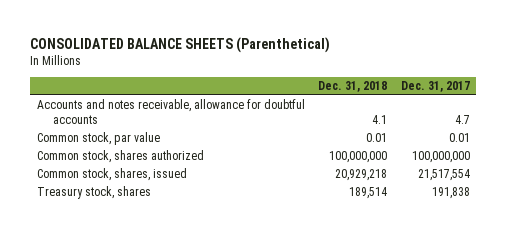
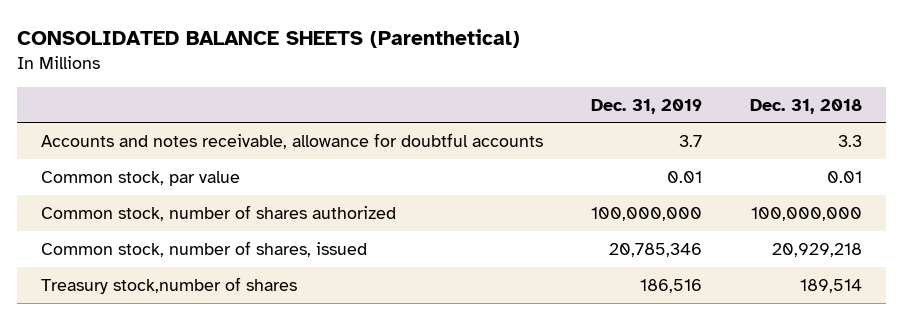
[400,81,470,93] Dec. 31, 2017 -> none
none -> [591,98,703,114] Dec. 31, 2019
[372,114,388,124] 4.1 -> [838,134,863,147] 3.3
[36,150,204,164] Common stock, shares authorized -> [40,204,396,221] Common stock, number of shares authorized
[36,168,187,182] Common stock, shares, issued -> [40,240,367,257] Common stock, number of shares, issued
[36,186,151,200] Treasury stock, shares -> [40,276,297,294] Treasury stock,number of shares

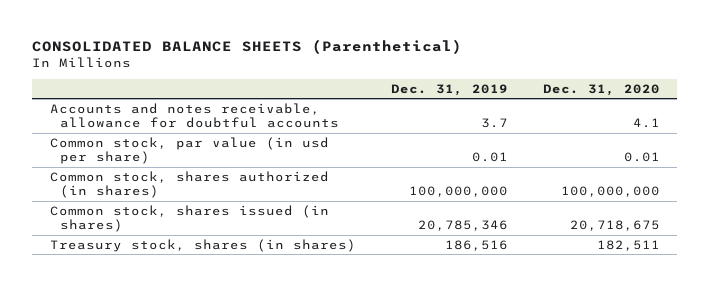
[750,98,863,114] Dec. 31, 2018 -> none
none -> [542,83,660,96] Dec. 31, 2020
[40,170,240,186] Common stock, par value -> [49,136,329,165] Common stock, par value (in usd per share)
[40,204,396,221] Common stock, number of shares authorized -> [49,170,329,199] Common stock, shares authorized (in shares)
[40,240,367,257] Common stock, number of shares, issued -> [49,204,329,233] Common stock, shares issued (in shares)
[40,276,297,294] Treasury stock,number of shares -> [49,238,356,252] Treasury stock, shares (in shares)

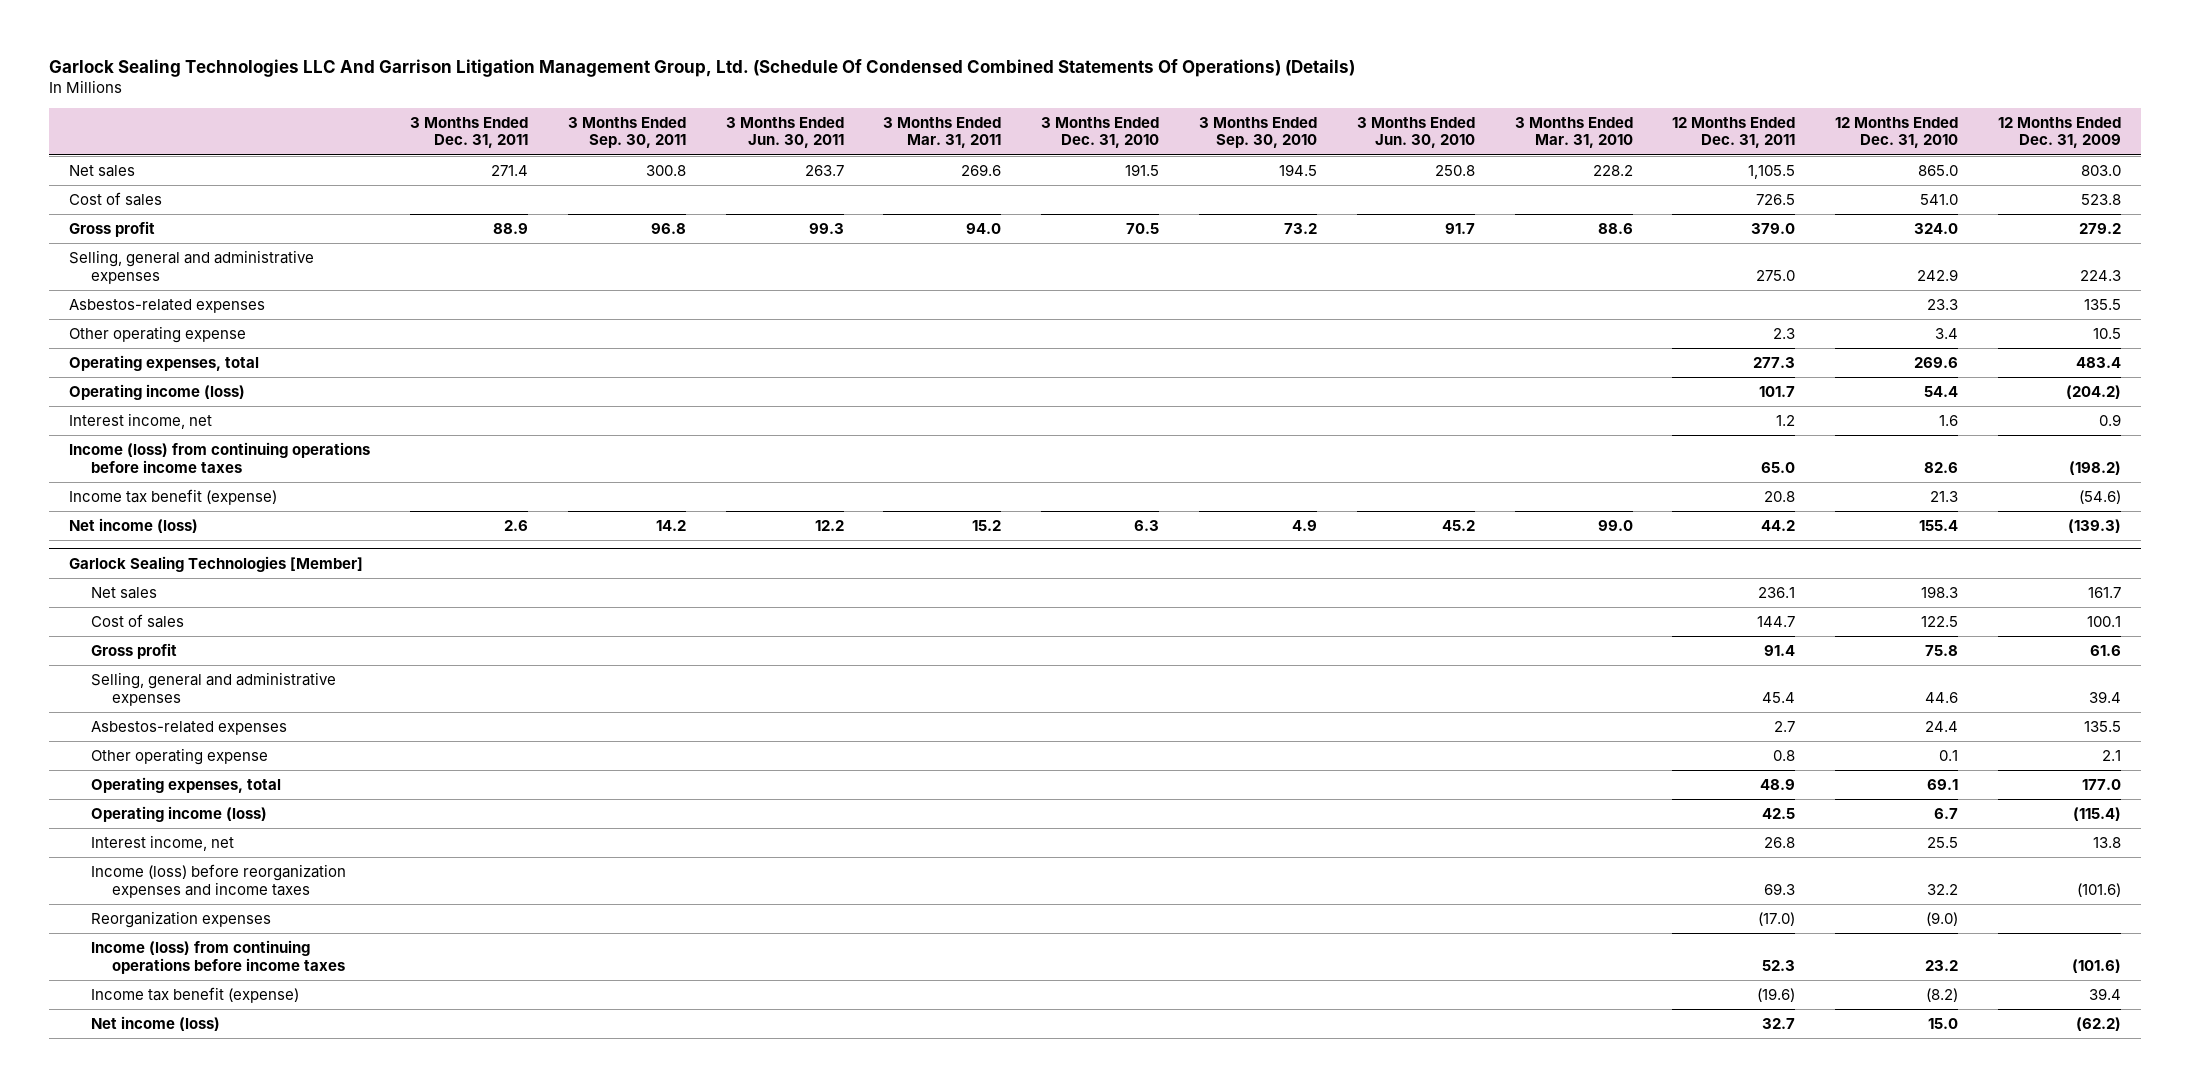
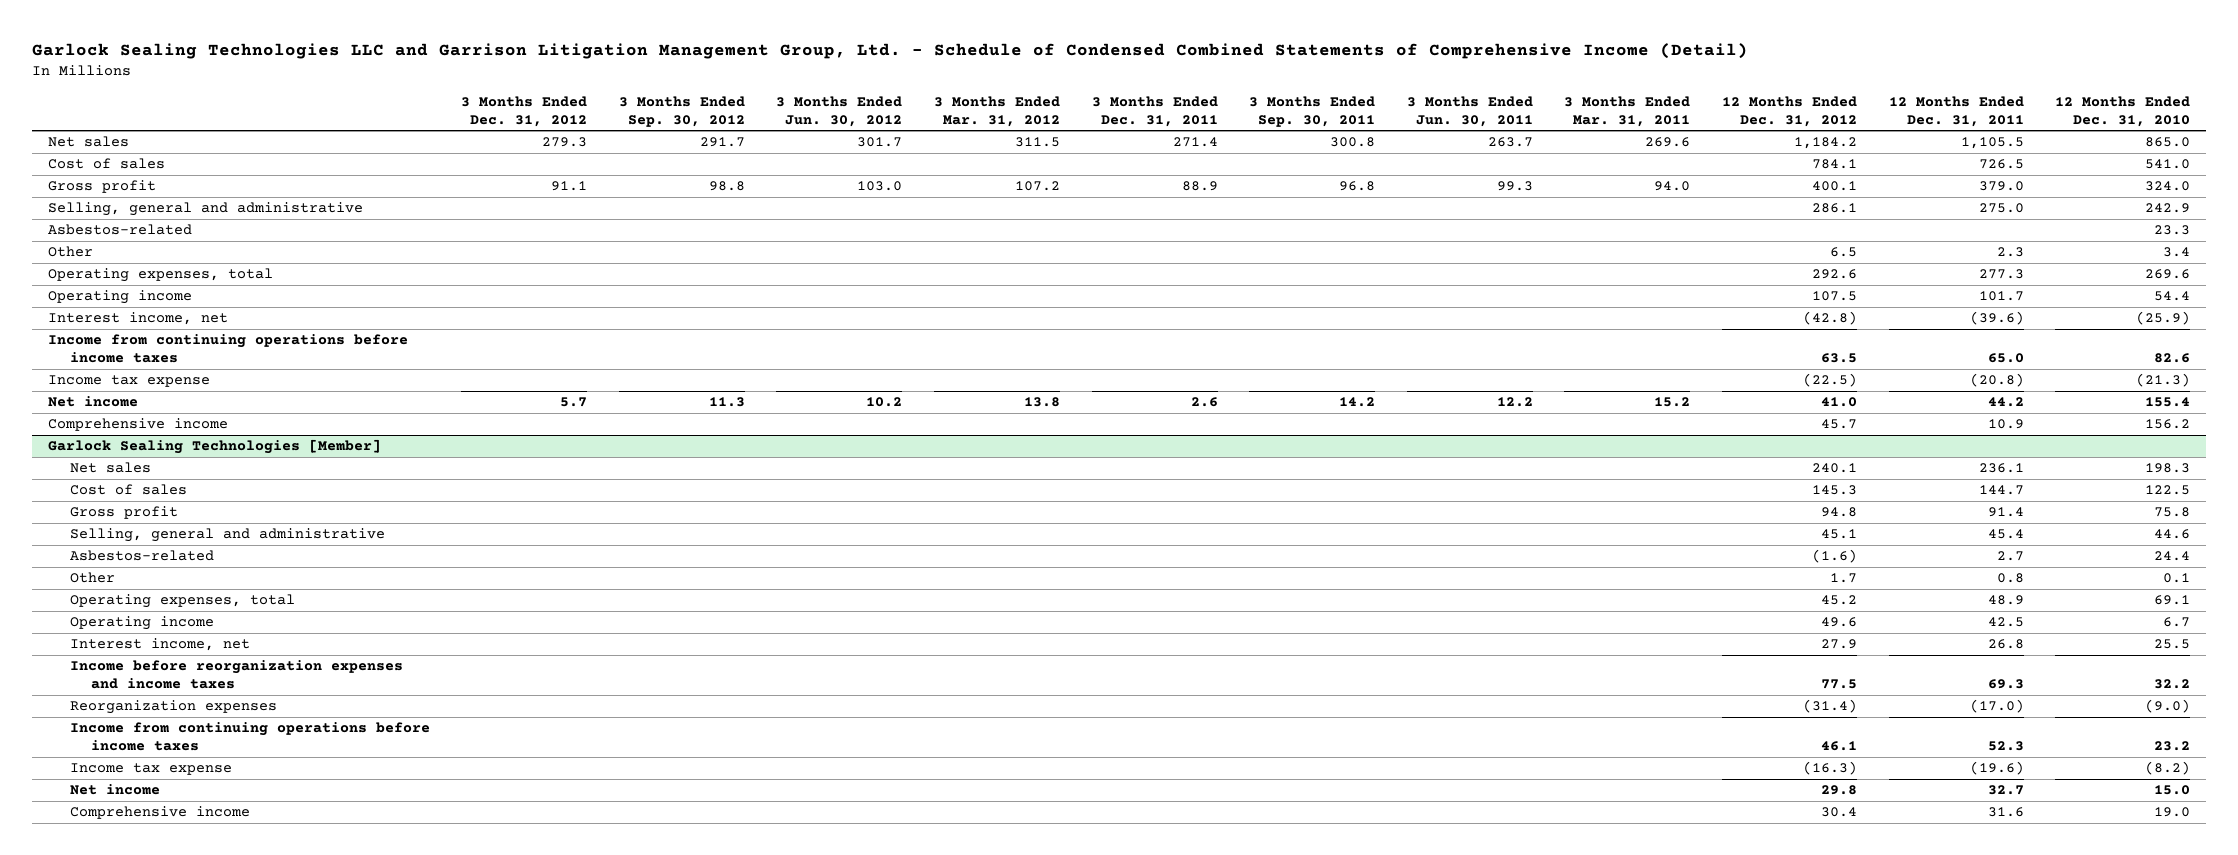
[49,58,1356,77] Garlock Sealing Technologies LLC And Garrison Litigation Management Group, Ltd. (Schedule Of Condensed Combined Statements Of Operations) (Details) -> [31,43,1748,60] Garlock Sealing Technologies LLC and Garrison Litigation Management Group, Ltd. - Schedule of Condensed Combined Statements of Comprehensive Income (Detail)
[1041,116,1160,149] 3 Months Ended Dec. 31, 2010 -> none
[1198,116,1317,149] 3 Months Ended Sep. 30, 2010 -> none
[1356,116,1475,149] 3 Months Ended Jun. 30, 2010 -> none
[1514,116,1633,149] 3 Months Ended Mar. 31, 2010 -> none
[1997,116,2121,149] 12 Months Ended Dec. 31, 2009 -> none
none -> [461,95,588,127] 3 Months Ended Dec. 31, 2012
none -> [618,95,745,127] 3 Months Ended Sep. 30, 2012
none -> [776,95,903,127] 3 Months Ended Jun. 30, 2012
none -> [933,95,1060,127] 3 Months Ended Mar. 31, 2012
none -> [1721,95,1857,127] 12 Months Ended Dec. 31, 2012
[69,250,315,284] Selling, general and administrative expenses -> [47,202,363,217] Selling, general and administrative
[69,299,266,314] Asbestos-related expenses -> [47,224,192,236] Asbestos-related
[69,326,247,344] Other operating expense -> [47,246,93,258] Other
[69,384,246,401] Operating income (loss) -> [47,290,192,305] Operating income
[1776,415,1796,427] 1.2 -> [1969,311,2024,326] (39.6)
[1939,415,1959,427] 1.6 -> [2136,311,2191,326] (25.9)
[69,442,371,473] Income (loss) from continuing operations before income taxes -> [47,334,408,364] Income from continuing operations before income taxes
[69,489,278,506] Income tax benefit (expense) -> [47,375,210,388] Income tax expense
[1764,491,1796,503] 20.8 -> [1969,373,2024,388] (20.8)
[1930,491,1959,503] 21.3 -> [2136,373,2191,388] (21.3)
[69,518,199,534] Net income (loss) -> [47,396,138,408] Net income
none -> [47,418,228,432] Comprehensive income
[90,672,336,706] Selling, general and administrative expenses -> [69,528,385,543] Selling, general and administrative
[90,721,287,736] Asbestos-related expenses -> [69,550,214,562] Asbestos-related
[90,748,268,766] Other operating expense -> [69,572,115,584] Other
[90,806,267,823] Operating income (loss) -> [69,616,214,631] Operating income
[90,864,346,898] Income (loss) before reorganization expenses and income taxes -> [69,660,403,690] Income before reorganization expenses and income taxes
[90,940,346,974] Income (loss) from continuing operations before income taxes -> [69,722,430,752] Income from continuing operations before income taxes
[90,987,299,1004] Income tax benefit (expense) -> [69,763,232,776] Income tax expense
[90,1016,220,1032] Net income (loss) -> [69,784,160,796] Net income
none -> [69,806,250,820] Comprehensive income

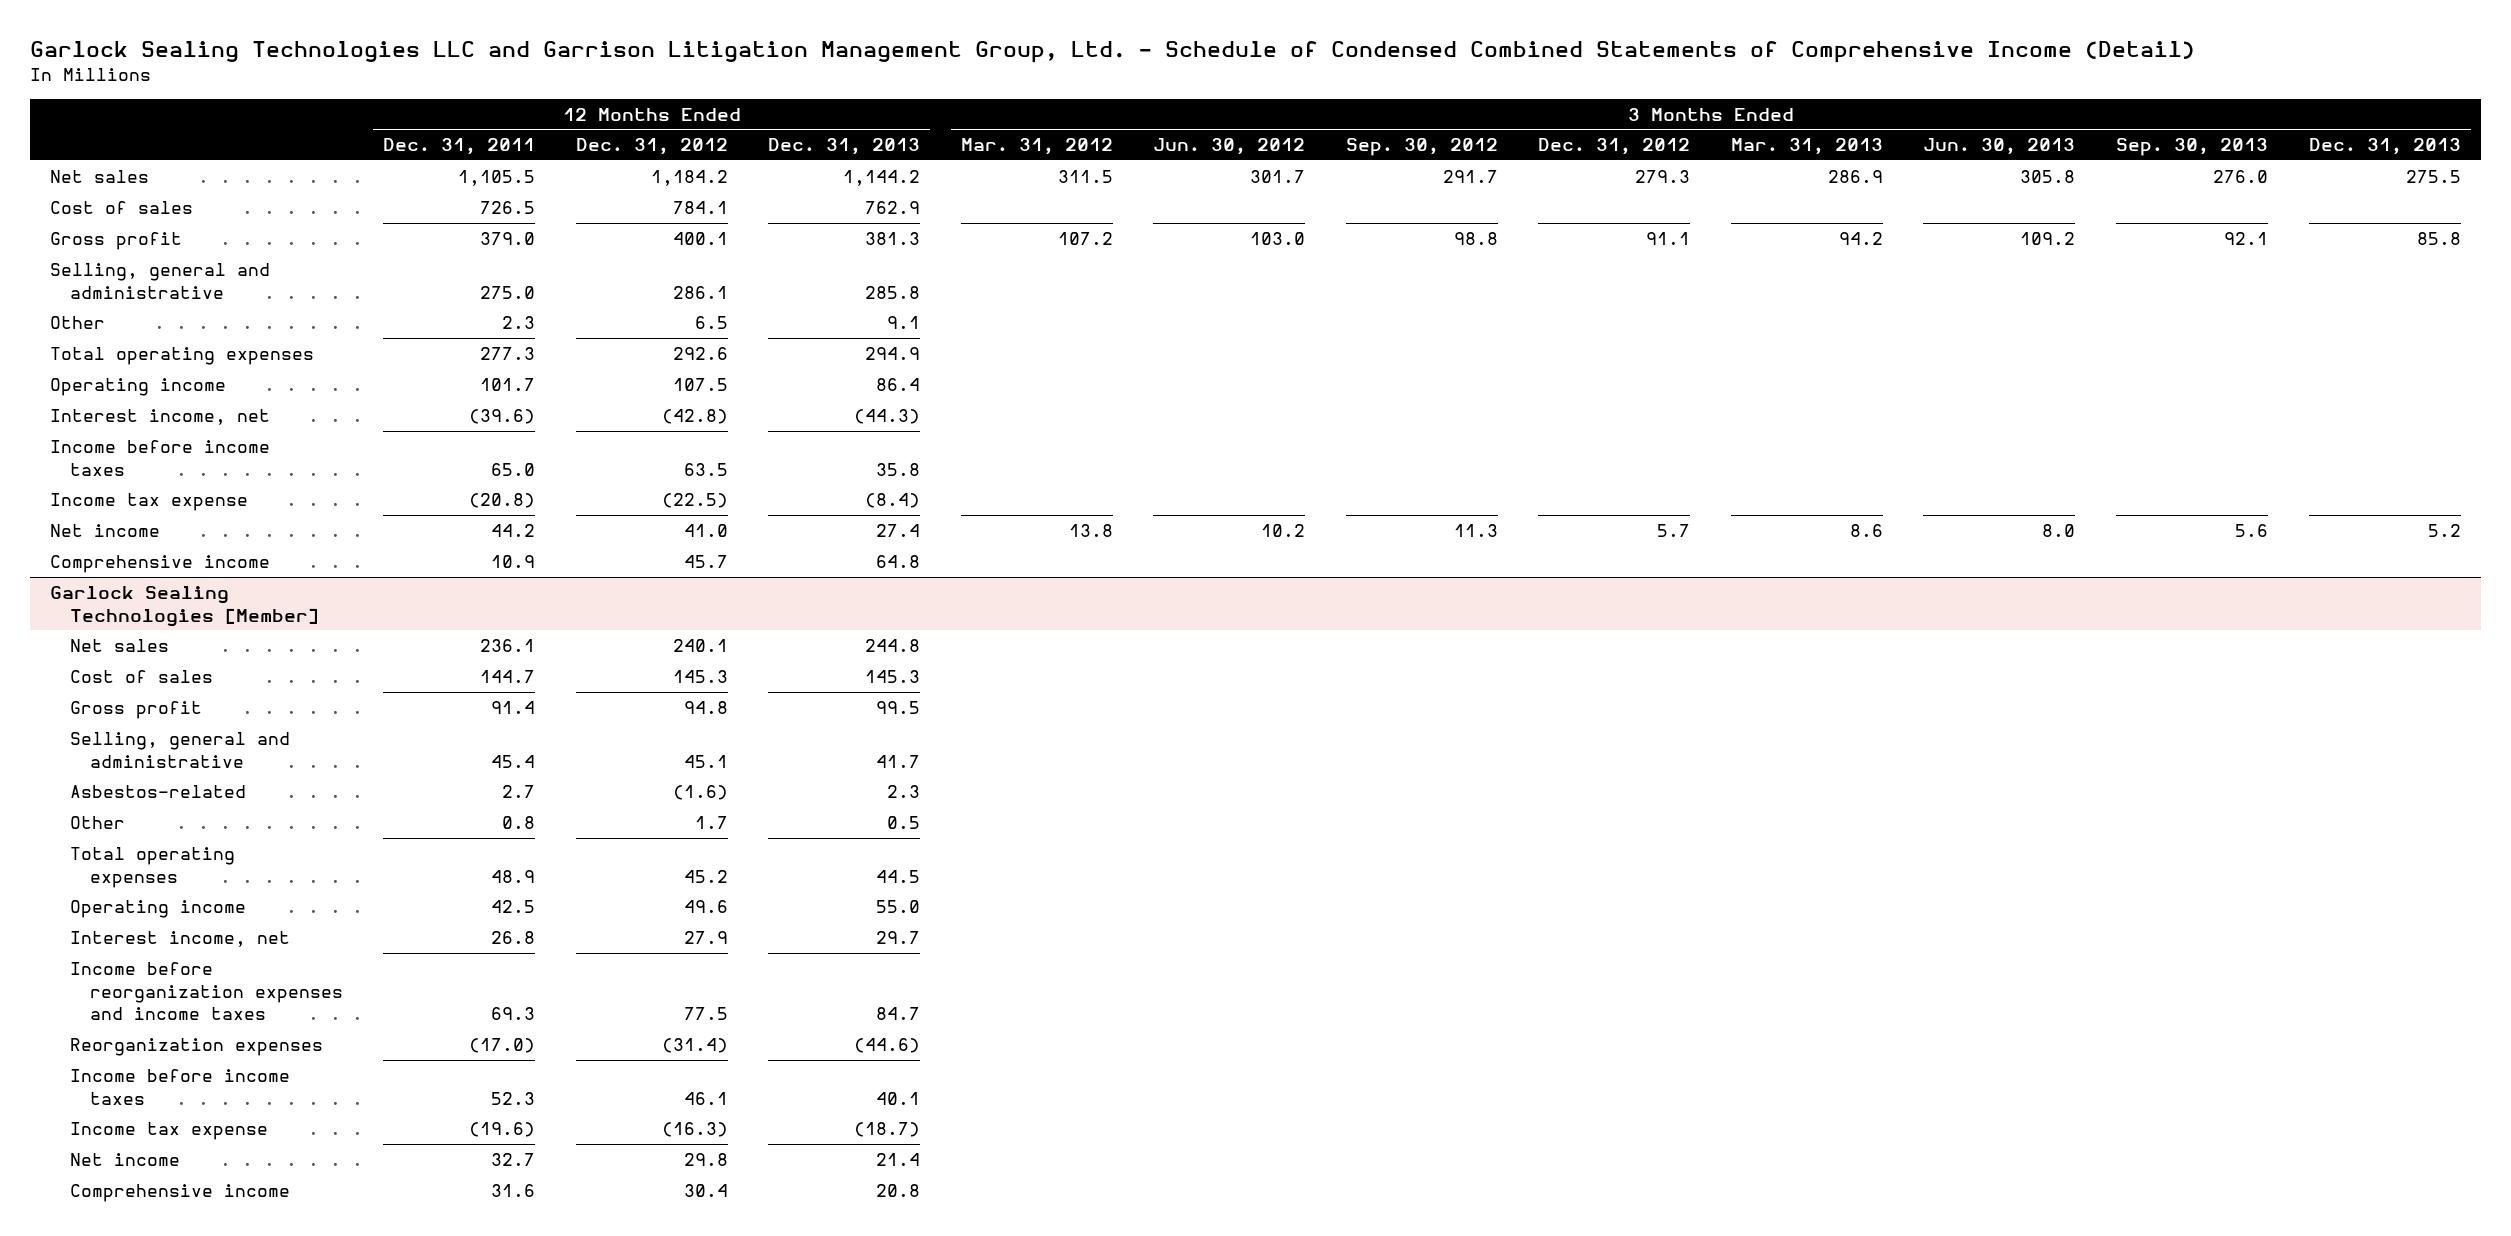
[1091,95,1218,127] 3 Months Ended Dec. 31, 2011 -> none
[1249,95,1376,127] 3 Months Ended Sep. 30, 2011 -> none
[1406,95,1533,127] 3 Months Ended Jun. 30, 2011 -> none
[1564,95,1691,127] 3 Months Ended Mar. 31, 2011 -> none
[2055,95,2191,127] 12 Months Ended Dec. 31, 2010 -> none
none -> [768,138,921,156] Dec. 31, 2013
none -> [1730,138,1883,156] Mar. 31, 2013
none -> [1923,138,2076,156] Jun. 30, 2013
none -> [2116,138,2269,157] Sep. 30, 2013
none -> [2308,138,2461,156] Dec. 31, 2013
[47,224,192,236] Asbestos-related -> none
[47,268,273,283] Operating expenses, total -> [49,346,314,365] Total operating expenses
[47,334,408,364] Income from continuing operations before income taxes -> [49,439,270,476] Income before income taxes
[69,594,295,609] Operating expenses, total -> [69,846,235,888] Total operating expenses
[69,722,430,752] Income from continuing operations before income taxes -> [69,1068,290,1105] Income before income taxes

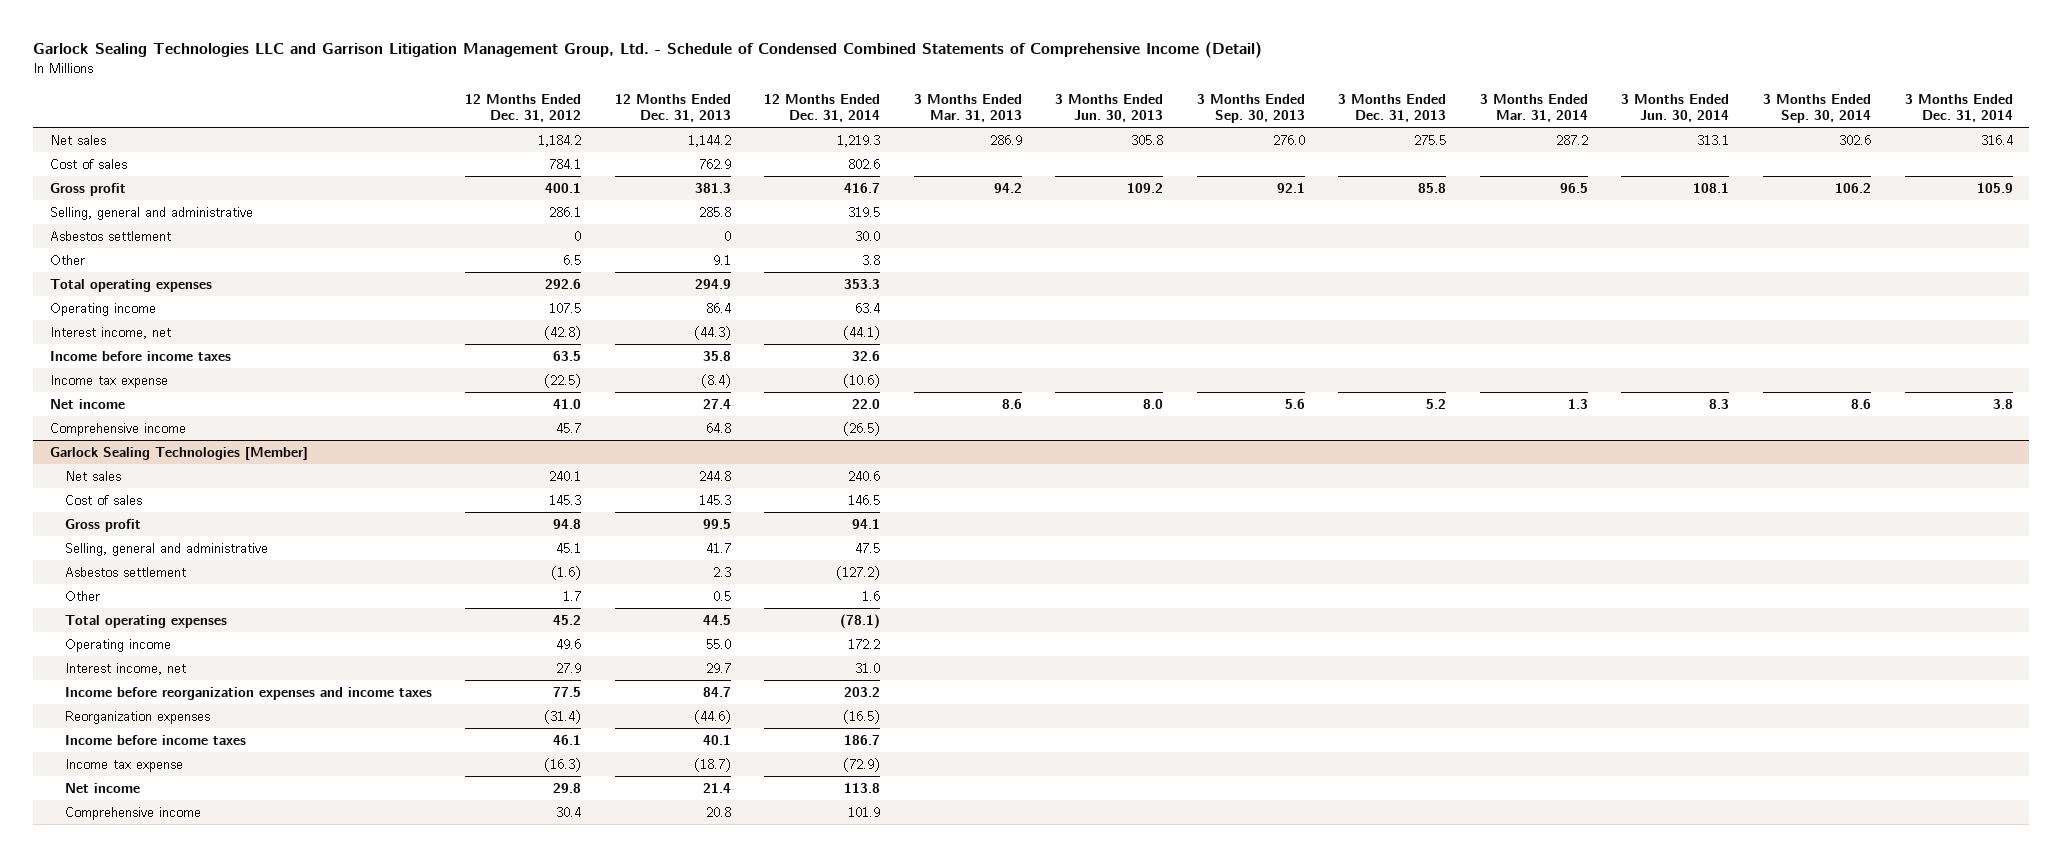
[383,138,536,156] Dec. 31, 2011 -> none
[960,138,1113,156] Mar. 31, 2012 -> none
[1153,138,1306,156] Jun. 30, 2012 -> none
[1345,138,1498,157] Sep. 30, 2012 -> none
[1538,138,1691,156] Dec. 31, 2012 -> none
none -> [764,93,881,123] 12 Months Ended Dec. 31, 2014
none -> [1479,93,1588,123] 3 Months Ended Mar. 31, 2014
none -> [1621,93,1730,123] 3 Months Ended Jun. 30, 2014
none -> [1762,93,1871,124] 3 Months Ended Sep. 30, 2014
none -> [1904,93,2013,123] 3 Months Ended Dec. 31, 2014
none -> [49,230,171,241] Asbestos settlement
[69,784,246,798] Asbestos-related -> [64,566,186,577] Asbestos settlement

